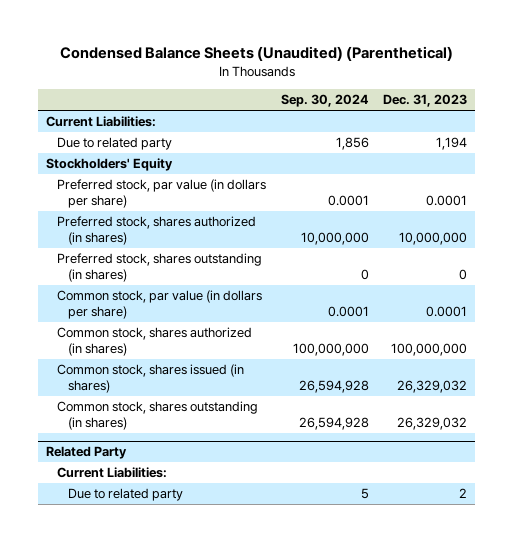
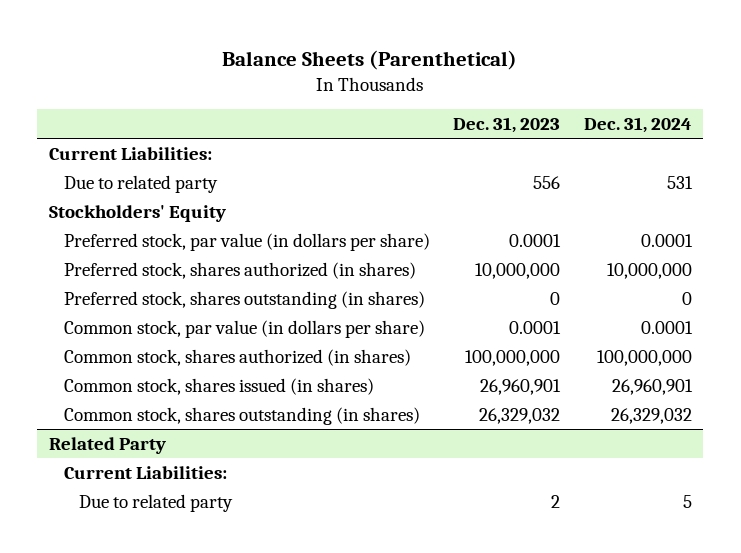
[59,46,453,62] Condensed Balance Sheets (Unaudited) (Parenthetical) -> [222,49,518,70] Balance Sheets (Parenthetical)
[280,94,369,108] Sep. 30, 2024 -> none
none -> [583,117,692,134] Dec. 31, 2024
[436,137,468,151] 1,194 -> [533,175,561,189] 556
[397,380,468,394] 26,329,032 -> [480,378,562,395] 26,960,901

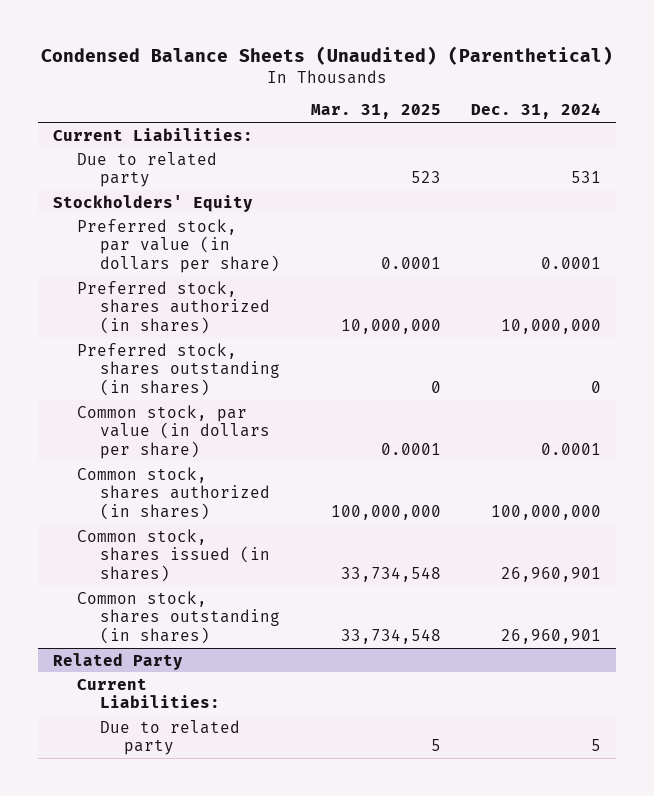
[222,49,518,70] Balance Sheets (Parenthetical) -> [41,45,614,65] Condensed Balance Sheets (Unaudited) (Parenthetical)
[453,117,561,134] Dec. 31, 2023 -> none
none -> [310,104,441,120] Mar. 31, 2025
[610,407,692,424] 26,329,032 -> [501,629,602,645] 26,960,901

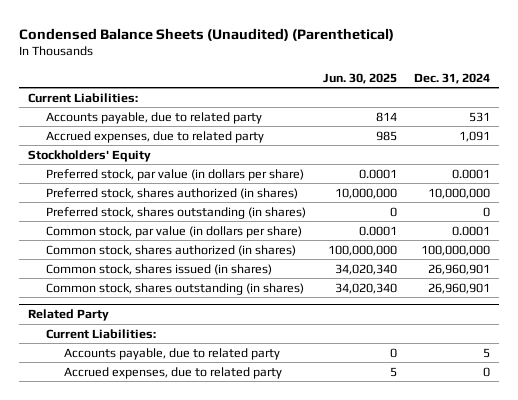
[310,104,441,120] Mar. 31, 2025 -> none
none -> [323,72,398,84] Jun. 30, 2025
[76,151,217,188] Due to related party -> [46,111,263,124] Accounts payable, due to related party
none -> [46,130,265,143] Accrued expenses, due to related party
[100,719,241,756] Due to related party -> [64,347,281,360] Accounts payable, due to related party
none -> [64,366,283,379] Accrued expenses, due to related party

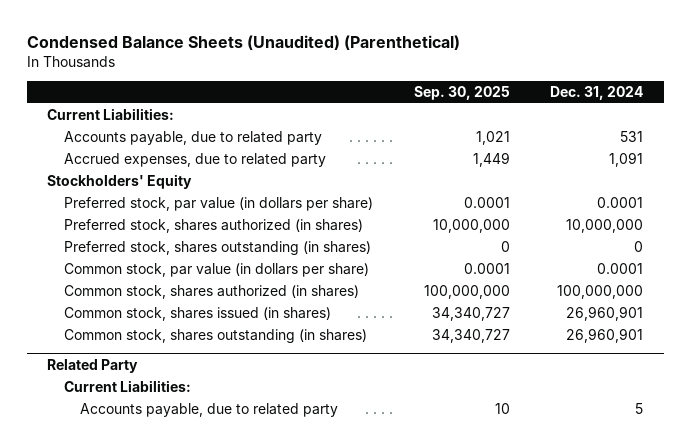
[323,72,398,84] Jun. 30, 2025 -> none
none -> [413,85,510,100] Sep. 30, 2025
[64,366,283,379] Accrued expenses, due to related party -> none

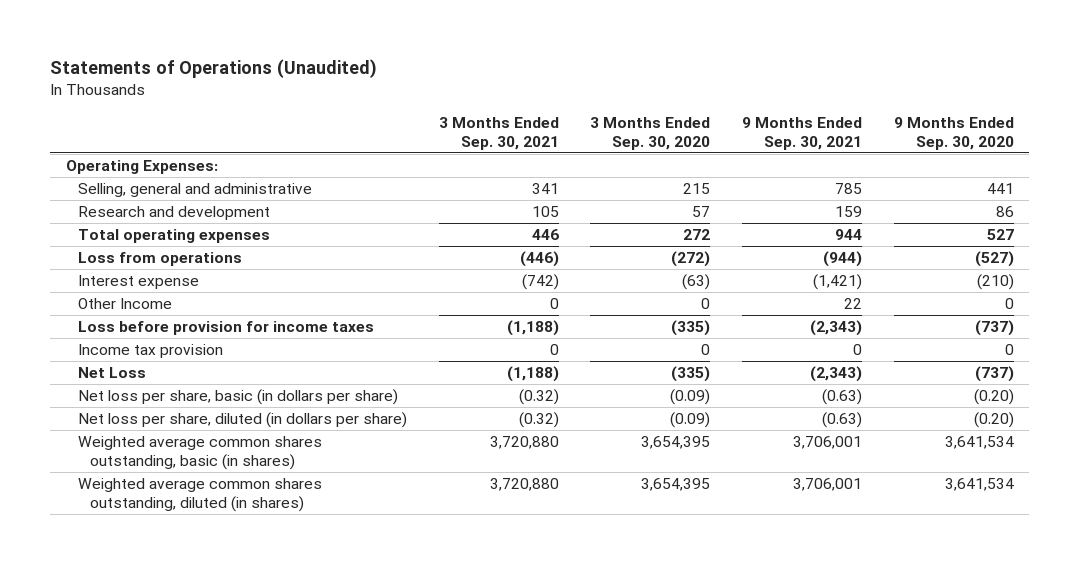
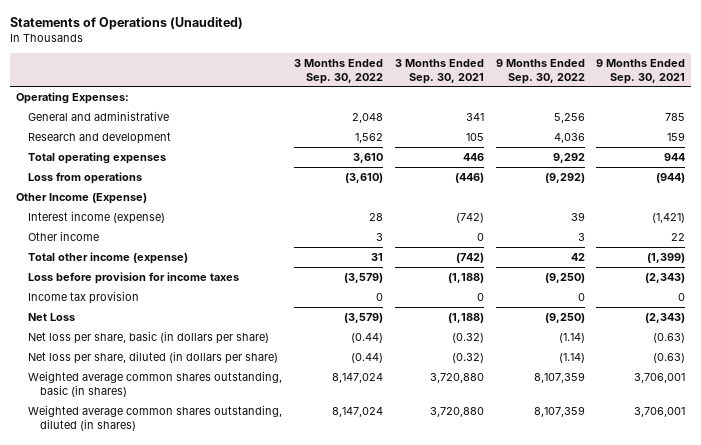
[590,117,711,150] 3 Months Ended Sep. 30, 2020 -> none
[893,117,1014,150] 9 Months Ended Sep. 30, 2020 -> none
none -> [293,58,383,84] 3 Months Ended Sep. 30, 2022
none -> [495,58,585,84] 9 Months Ended Sep. 30, 2022
[77,183,312,198] Selling, general and administrative -> [27,111,169,122] General and administrative
none -> [15,193,147,205] Other Income (Expense)
[77,275,199,290] Interest expense -> [27,211,165,225] Interest income (expense)
none -> [27,231,99,242] Other income
[77,298,172,310] Other Income -> [27,252,188,265] Total other income (expense)
[549,298,559,310] 0 -> [455,253,484,264] (742)
[843,298,862,310] 22 -> [647,253,686,264] (1,399)

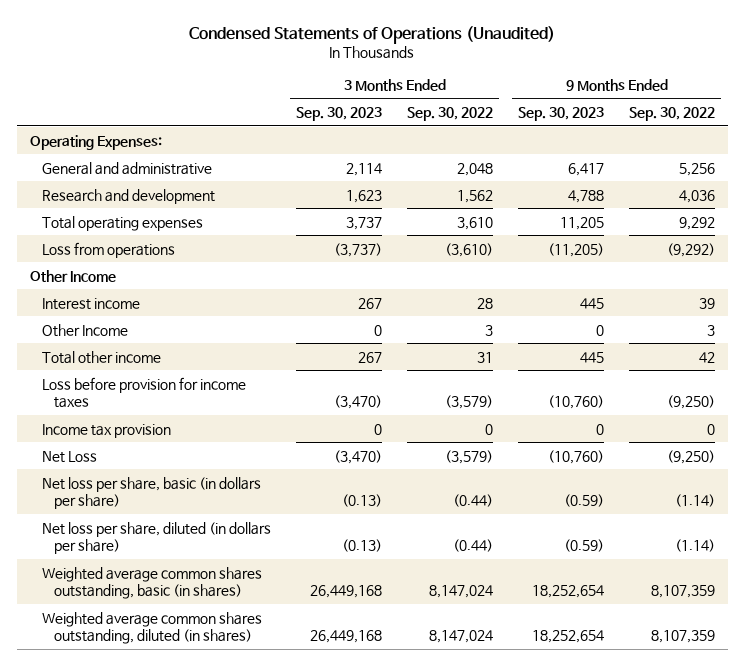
[9,16,243,30] Statements of Operations (Unaudited) -> [189,25,556,44] Condensed Statements of Operations (Unaudited)
[394,58,484,84] 3 Months Ended Sep. 30, 2021 -> none
[596,58,686,84] 9 Months Ended Sep. 30, 2021 -> none
none -> [296,106,383,121] Sep. 30, 2023
none -> [518,106,605,121] Sep. 30, 2023
[15,193,147,205] Other Income (Expense) -> [29,269,116,282] Other Income
[27,211,165,225] Interest income (expense) -> [42,297,141,310] Interest income
[27,231,99,242] Other income -> [42,323,129,337] Other Income
[27,252,188,265] Total other income (expense) -> [42,350,162,364] Total other income

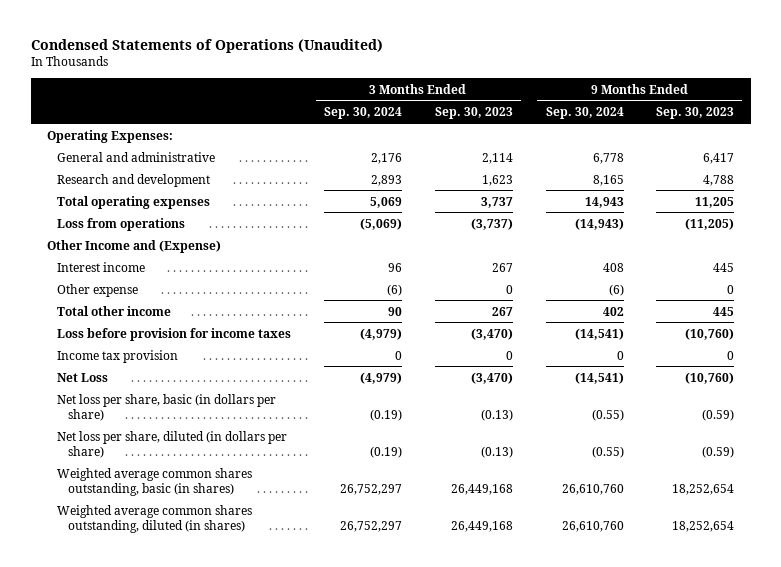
[407,106,494,121] Sep. 30, 2022 -> none
[629,106,716,121] Sep. 30, 2022 -> none
none -> [324,107,403,120] Sep. 30, 2024
none -> [545,107,624,120] Sep. 30, 2024
[29,269,116,282] Other Income -> [46,239,221,253] Other Income and (Expense)
[42,323,129,337] Other Income -> [57,283,139,297] Other expense

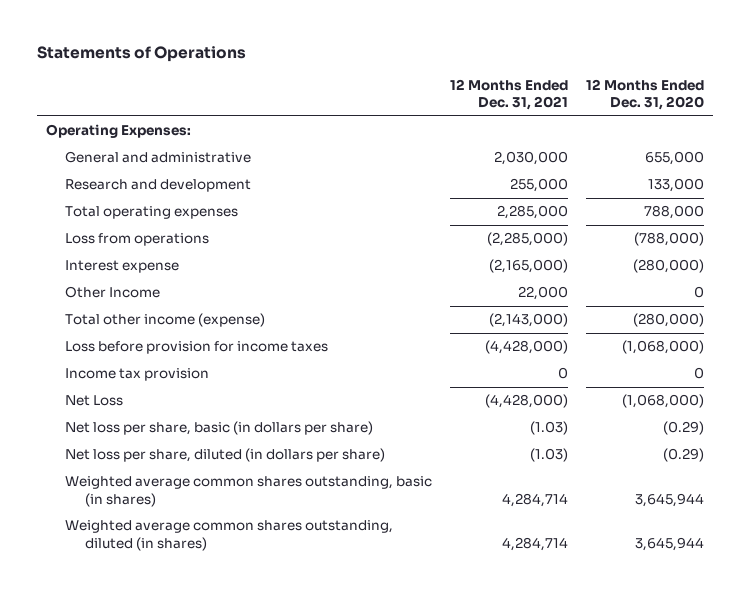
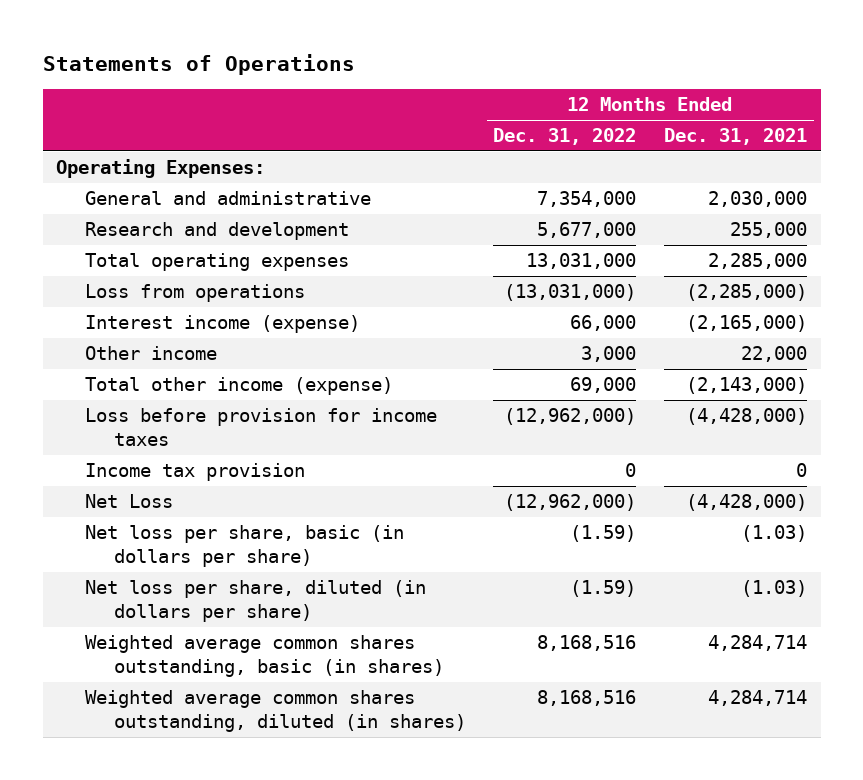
[586,78,705,111] 12 Months Ended Dec. 31, 2020 -> none
none -> [493,128,637,146] Dec. 31, 2022
[65,260,180,274] Interest expense -> [85,315,361,334] Interest income (expense)
[65,286,161,299] Other Income -> [85,346,218,361] Other income

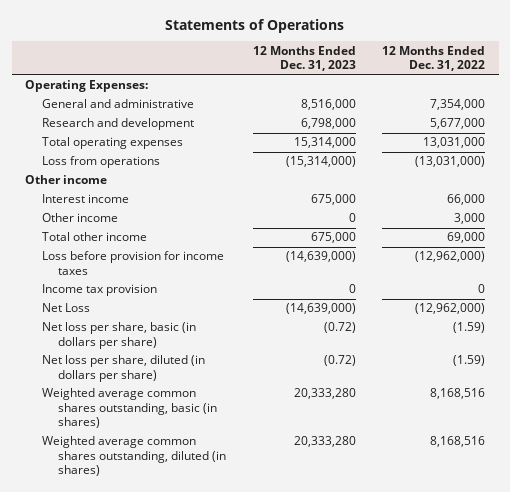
[663,128,807,146] Dec. 31, 2021 -> none
none -> [252,45,356,72] 12 Months Ended Dec. 31, 2023
none -> [25,175,108,185] Other income
[85,315,361,334] Interest income (expense) -> [41,194,129,204] Interest income
[85,377,394,396] Total other income (expense) -> [41,232,147,242] Total other income

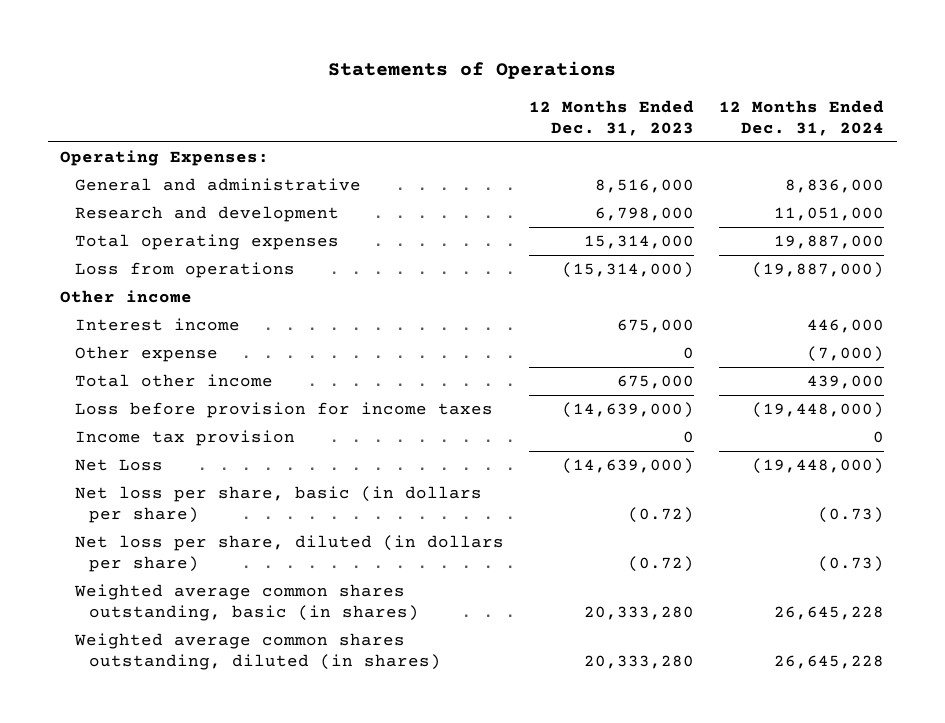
[382,45,486,72] 12 Months Ended Dec. 31, 2022 -> none
none -> [719,100,885,136] 12 Months Ended Dec. 31, 2024
[41,213,118,223] Other income -> [74,346,218,363] Other expense

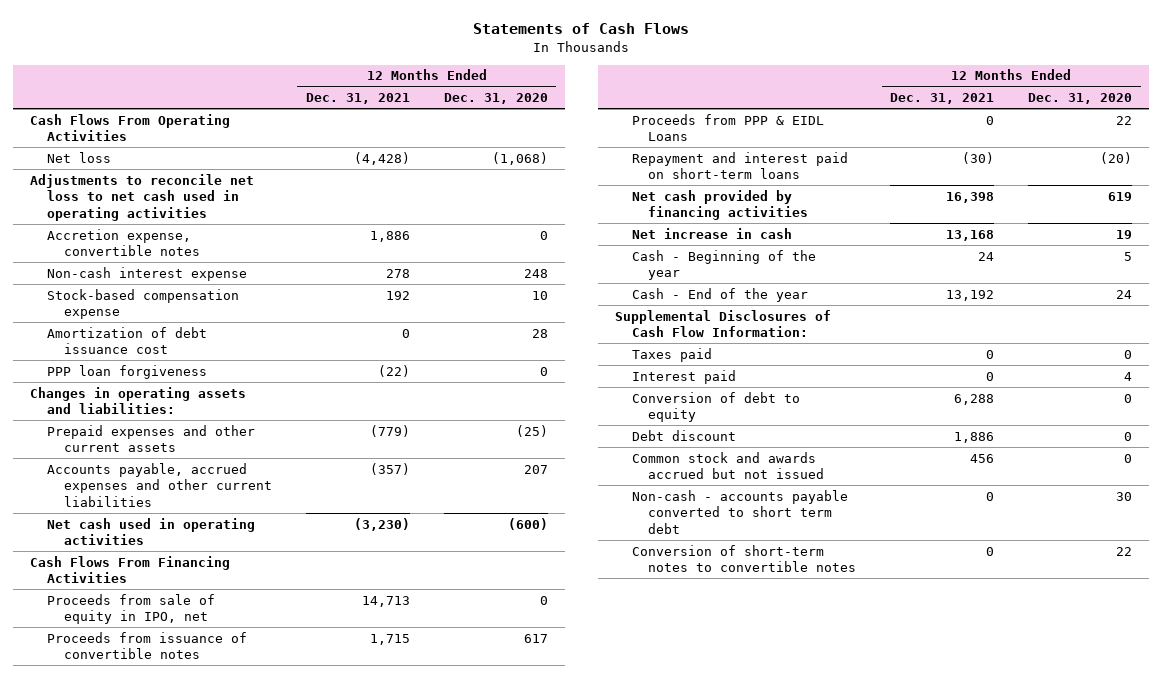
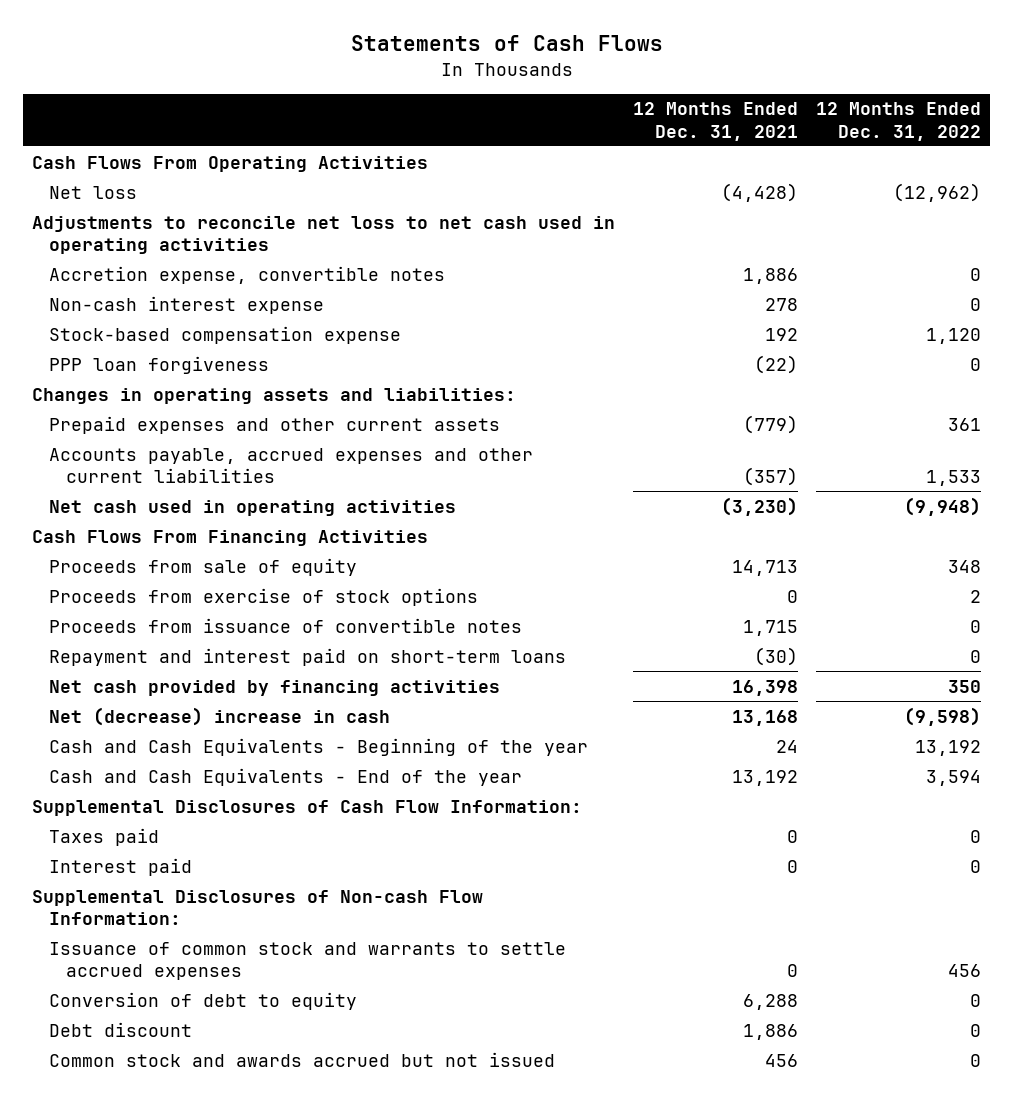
[443,93,548,105] Dec. 31, 2020 -> none
none -> [816,102,982,141] 12 Months Ended Dec. 31, 2022
[47,326,208,355] Amortization of debt issuance cost -> none
[47,593,216,625] Proceeds from sale of equity in IPO, net -> [49,557,358,576] Proceeds from sale of equity
none -> [49,587,479,606] Proceeds from exercise of stock options
[631,113,824,142] Proceeds from PPP & EIDL Loans -> none
[631,227,792,239] Net increase in cash -> [49,706,391,726] Net (decrease) increase in cash
[631,249,816,281] Cash - Beginning of the year -> [49,737,589,756] Cash and Cash Equivalents - Beginning of the year
[631,287,808,302] Cash - End of the year -> [49,767,523,786] Cash and Cash Equivalents - End of the year
none -> [31,889,483,925] Supplemental Disclosures of Non-cash Flow Information:
none -> [49,941,567,980] Issuance of common stock and warrants to settle accrued expenses
[631,489,848,535] Non-cash - accounts payable converted to short term debt -> none
[631,544,857,573] Conversion of short-term notes to convertible notes -> none

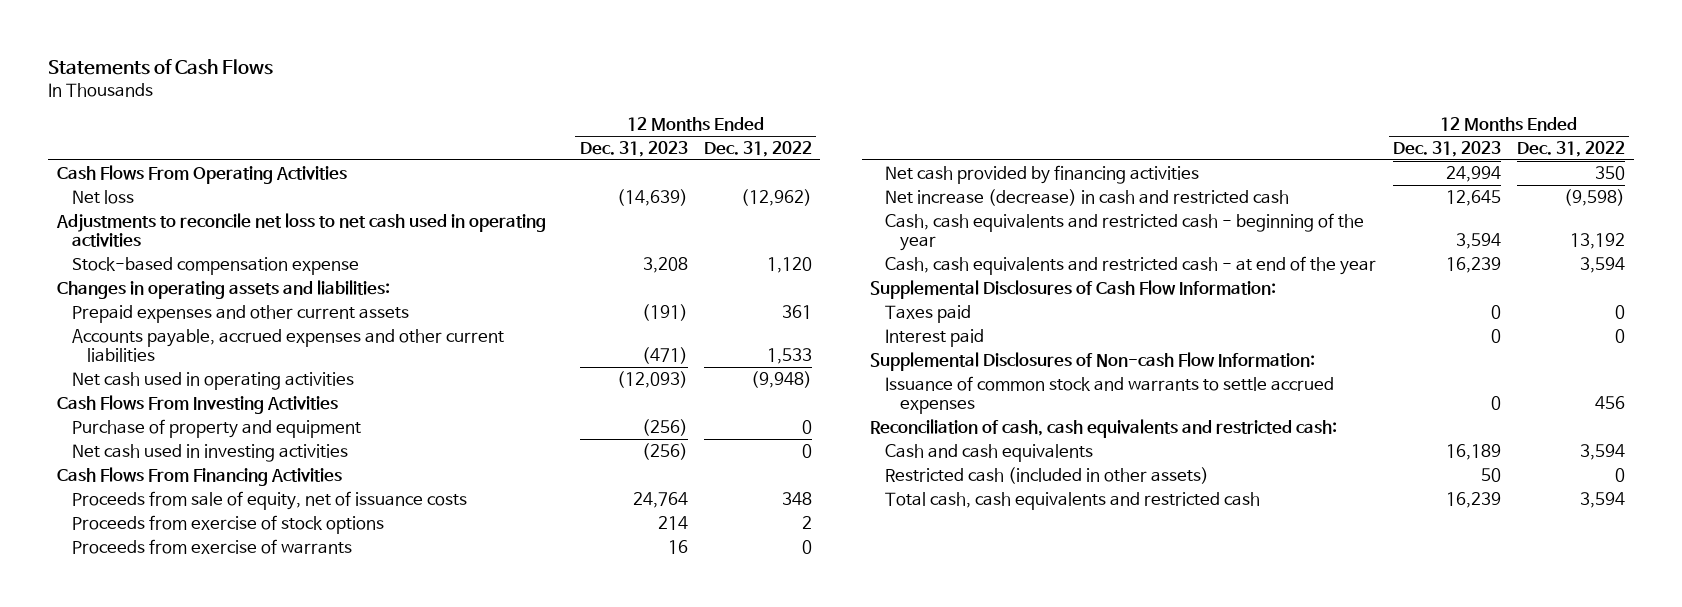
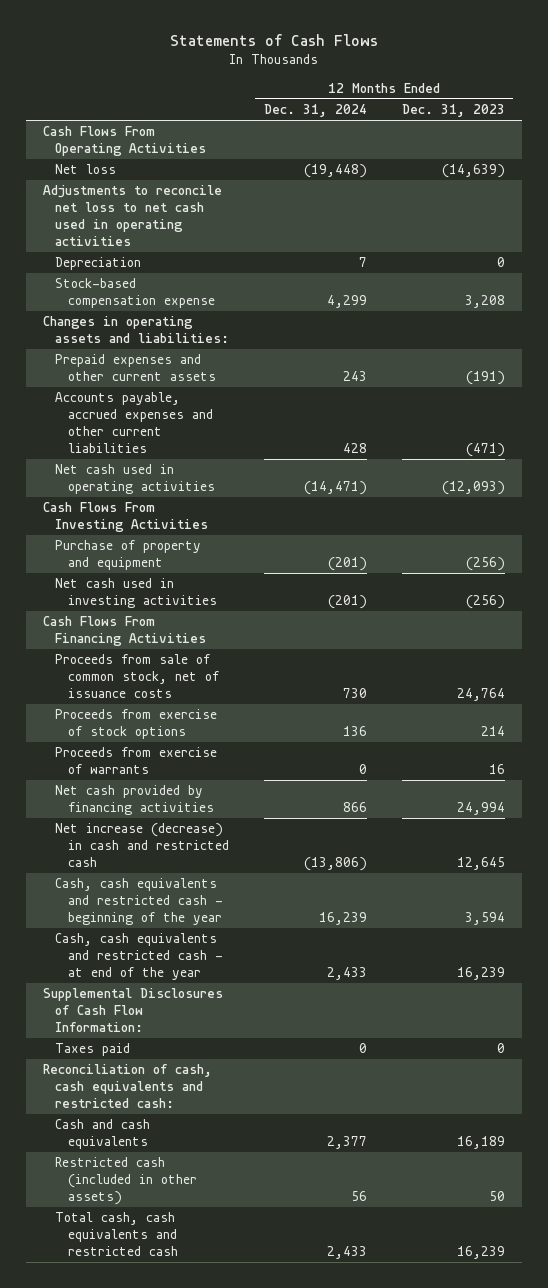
[704,140,813,157] Dec. 31, 2022 -> none
none -> [263,104,367,118] Dec. 31, 2024
none -> [55,257,142,271] Depreciation
[71,490,467,510] Proceeds from sale of equity, net of issuance costs -> [55,654,219,698] Proceeds from sale of common stock, net of issuance costs
[885,328,985,347] Interest paid -> none
[869,351,1315,371] Supplemental Disclosures of Non-cash Flow Information: -> none
[885,375,1335,414] Issuance of common stock and warrants to settle accrued expenses -> none

